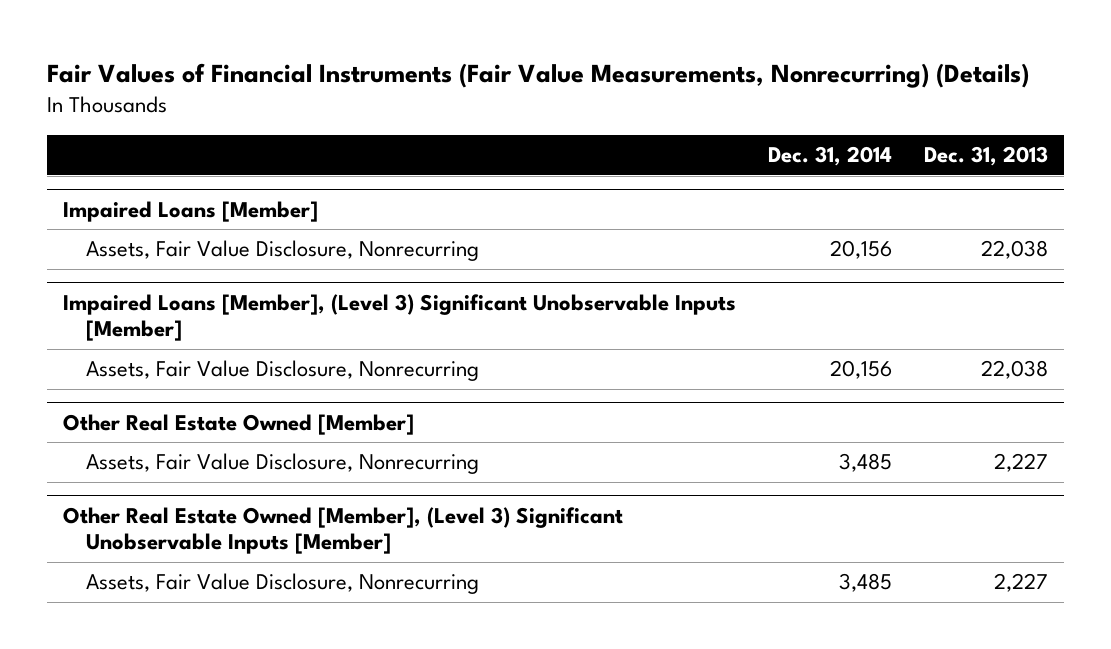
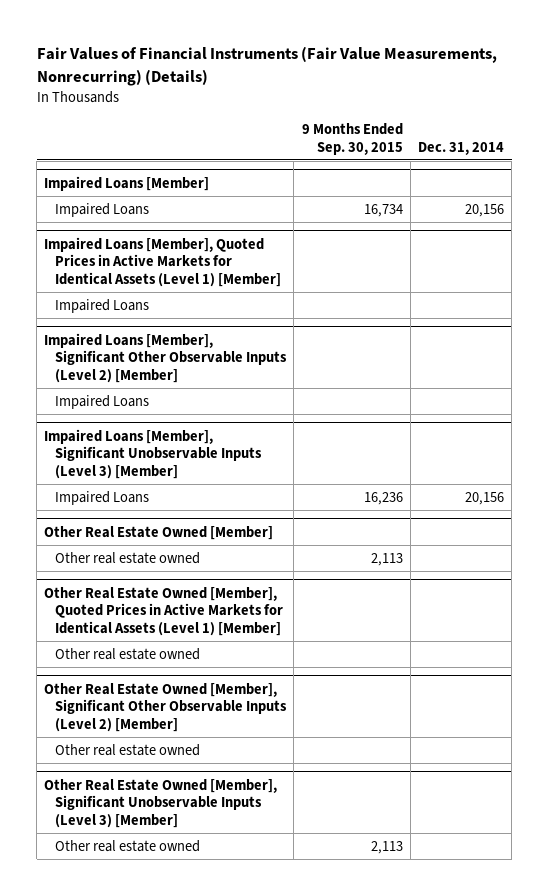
[923,146,1048,167] Dec. 31, 2013 -> none
none -> [301,122,403,155] 9 Months Ended Sep. 30, 2015
[86,240,480,262] Assets, Fair Value Disclosure, Nonrecurring -> [55,202,150,217] Impaired Loans
none -> [44,236,282,287] Impaired Loans [Member], Quoted Prices in Active Markets for Identical Assets (Level 1) [Member]
none -> [55,298,150,313] Impaired Loans
none -> [44,332,288,383] Impaired Loans [Member], Significant Other Observable Inputs (Level 2) [Member]
none -> [55,394,150,409] Impaired Loans
[63,293,737,342] Impaired Loans [Member], (Level 3) Significant Unobservable Inputs [Member] -> [44,428,263,479] Impaired Loans [Member], Significant Unobservable Inputs (Level 3) [Member]
[86,360,480,382] Assets, Fair Value Disclosure, Nonrecurring -> [55,490,150,505] Impaired Loans
[86,453,480,475] Assets, Fair Value Disclosure, Nonrecurring -> none
[86,573,480,595] Assets, Fair Value Disclosure, Nonrecurring -> none
none -> [55,551,201,564] Other real estate owned
none -> [44,586,284,636] Other Real Estate Owned [Member], Quoted Prices in Active Markets for Identical Assets (Level 1) [Member]
none -> [55,647,201,660] Other real estate owned
none -> [44,682,288,732] Other Real Estate Owned [Member], Significant Other Observable Inputs (Level 2) [Member]
none -> [55,743,201,756] Other real estate owned
[63,506,624,555] Other Real Estate Owned [Member], (Level 3) Significant Unobservable Inputs [Member] -> [44,778,278,828] Other Real Estate Owned [Member], Significant Unobservable Inputs (Level 3) [Member]
none -> [55,839,201,852] Other real estate owned

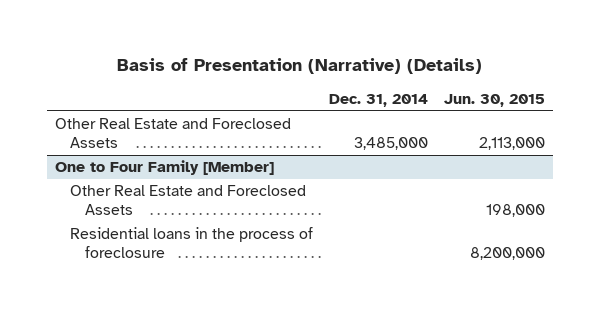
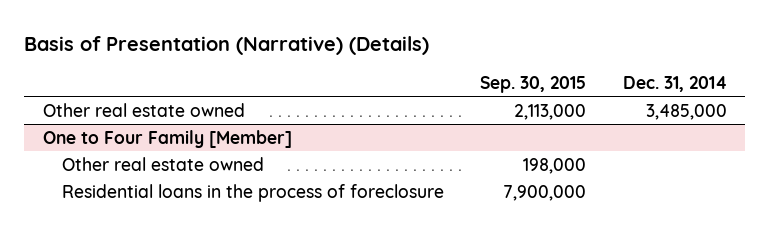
[443,94,545,108] Jun. 30, 2015 -> none
none -> [480,75,587,93] Sep. 30, 2015
[54,118,291,148] Other Real Estate and Foreclosed Assets -> [42,102,245,117] Other real estate owned
[70,185,307,215] Other Real Estate and Foreclosed Assets -> [61,156,264,171] Other real estate owned

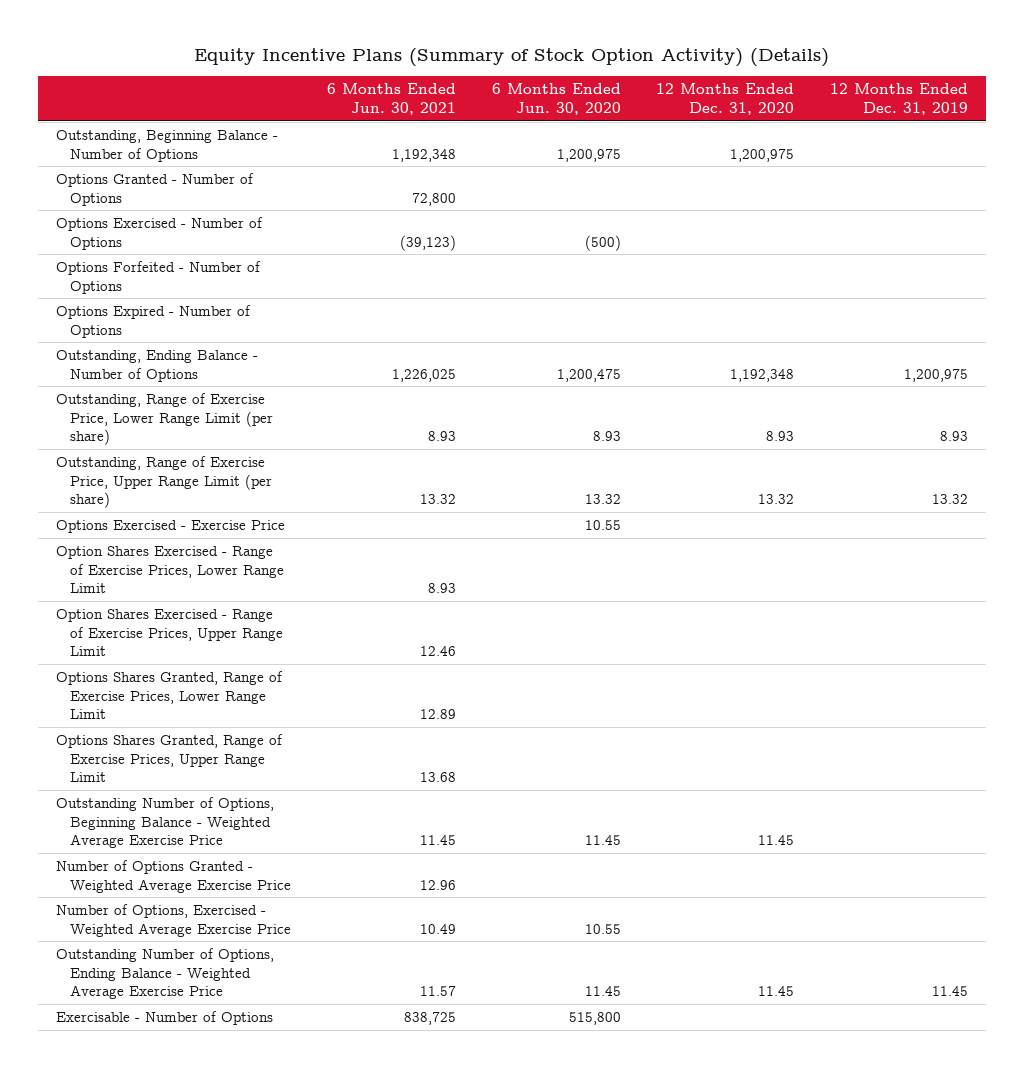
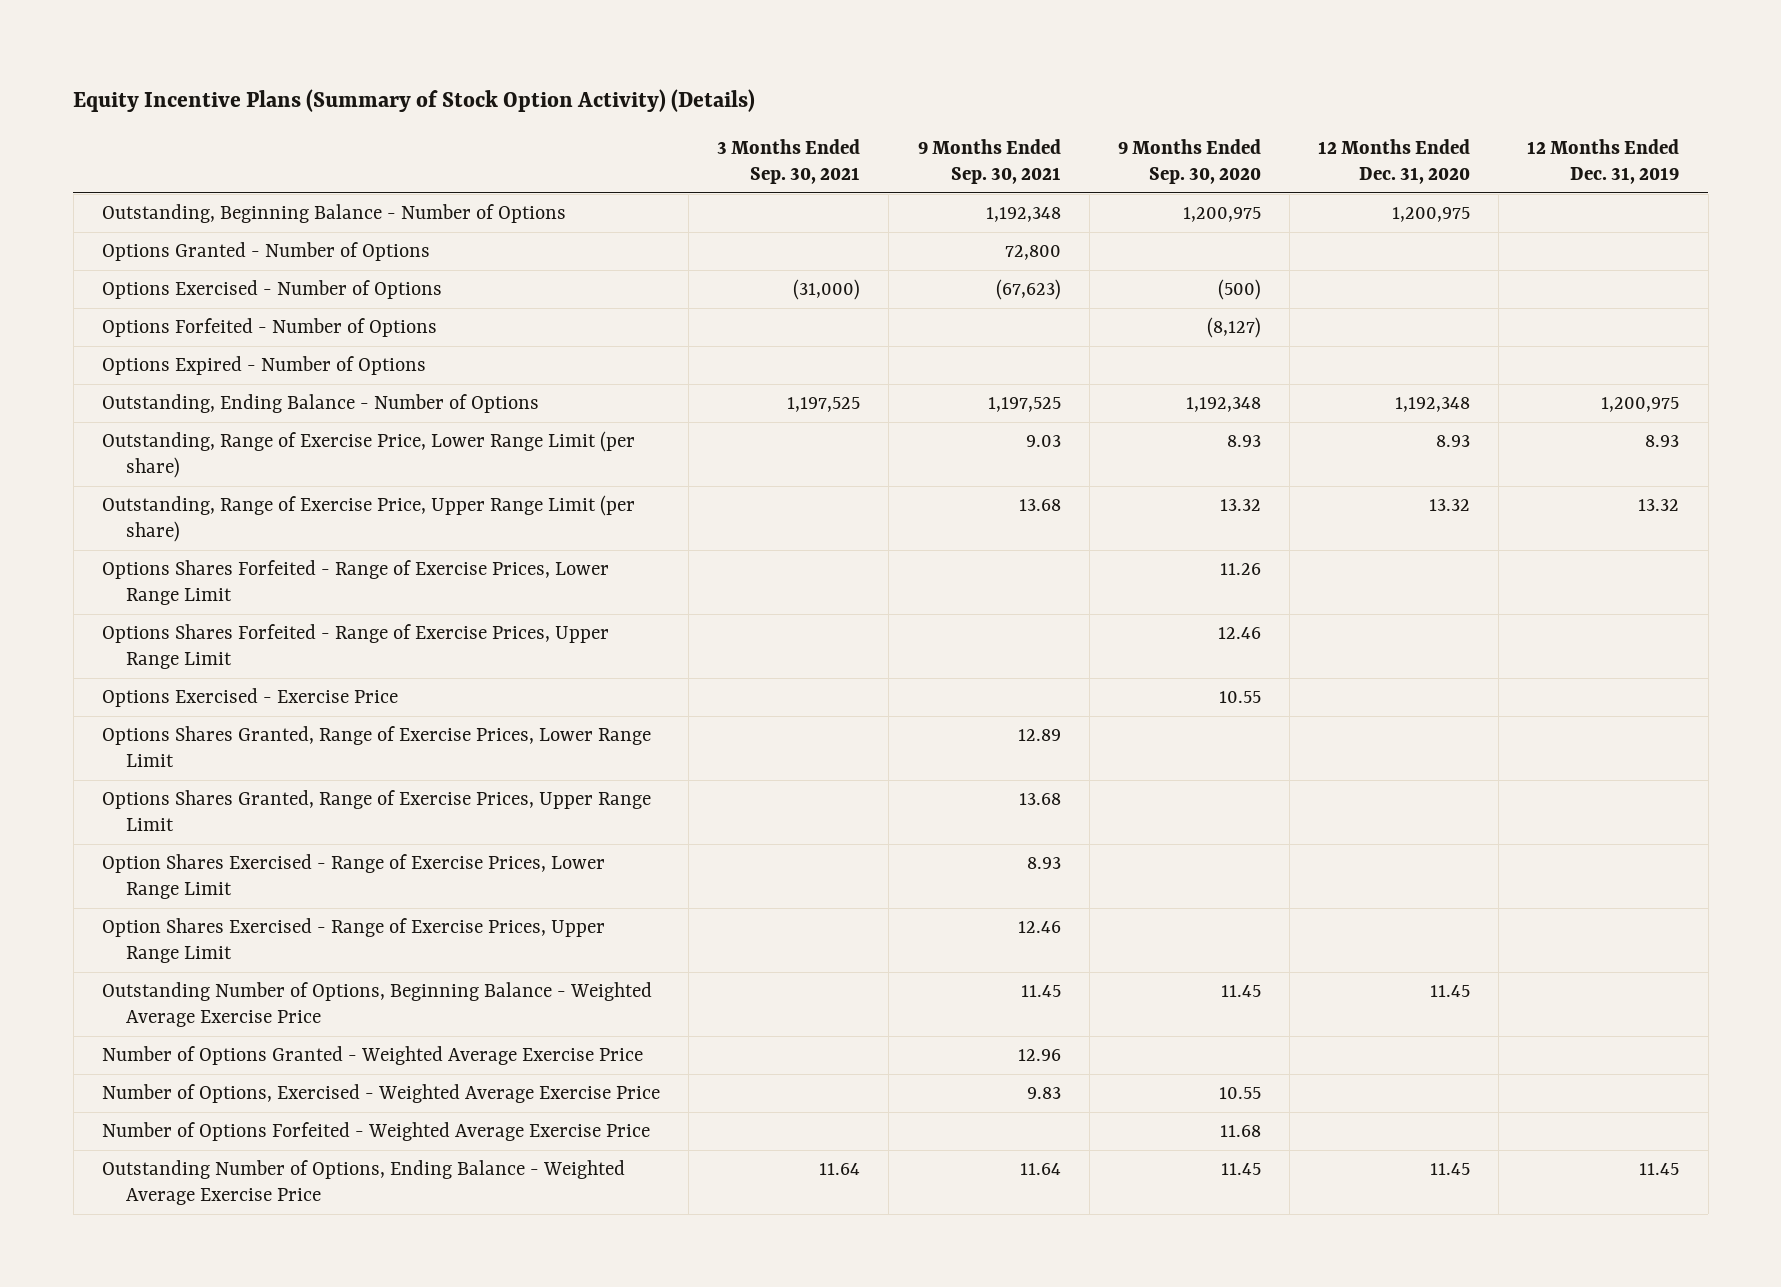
[326,83,456,115] 6 Months Ended Jun. 30, 2021 -> none
[491,83,621,115] 6 Months Ended Jun. 30, 2020 -> none
none -> [717,139,861,185] 3 Months Ended Sep. 30, 2021
none -> [917,139,1061,185] 9 Months Ended Sep. 30, 2021
none -> [1117,139,1261,185] 9 Months Ended Sep. 30, 2020
none -> [101,560,609,605] Options Shares Forfeited - Range of Exercise Prices, Lower Range Limit
none -> [101,624,609,669] Options Shares Forfeited - Range of Exercise Prices, Upper Range Limit
[55,546,285,594] Option Shares Exercised - Range of Exercise Prices, Lower Range Limit -> [101,854,605,899] Option Shares Exercised - Range of Exercise Prices, Lower Range Limit
[55,609,284,657] Option Shares Exercised - Range of Exercise Prices, Upper Range Limit -> [101,918,605,963] Option Shares Exercised - Range of Exercise Prices, Upper Range Limit
none -> [101,1122,650,1142] Number of Options Forfeited - Weighted Average Exercise Price
[55,1011,273,1026] Exercisable - Number of Options -> none

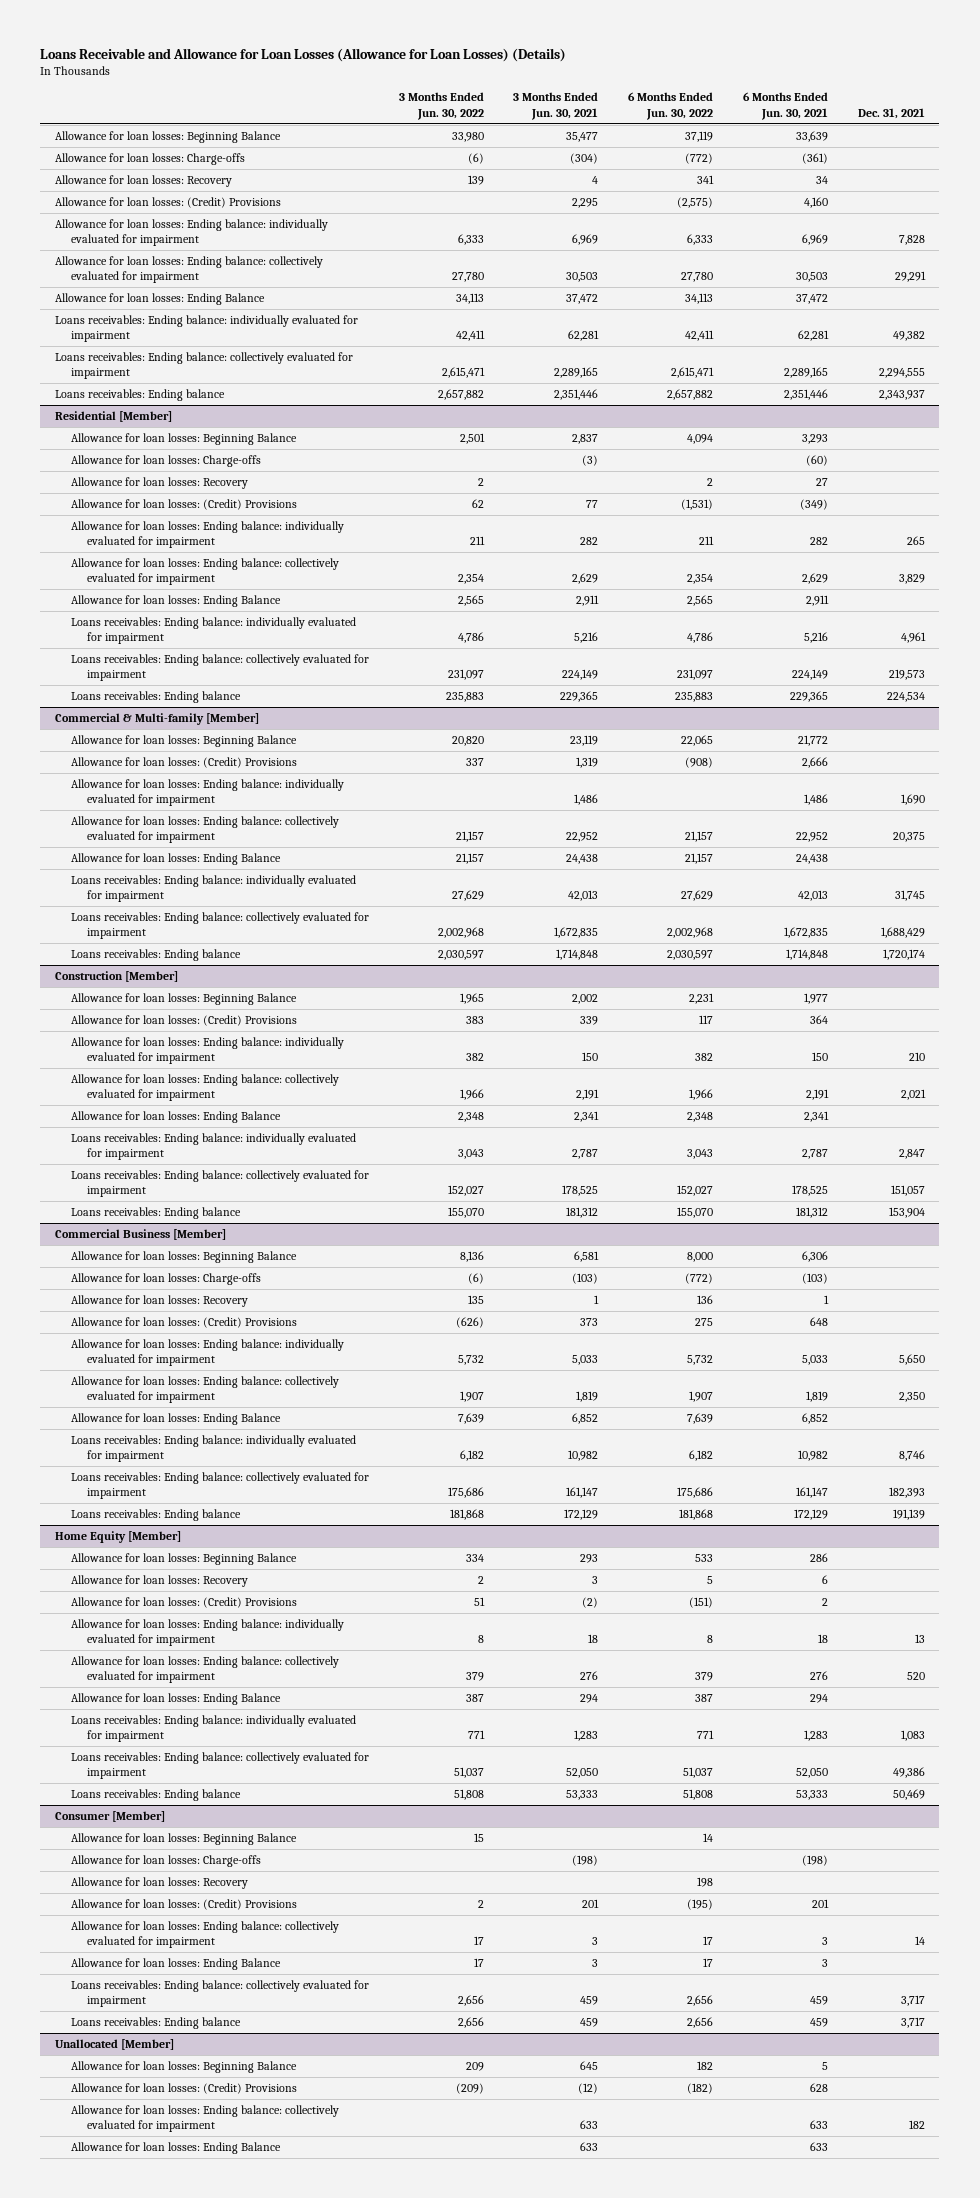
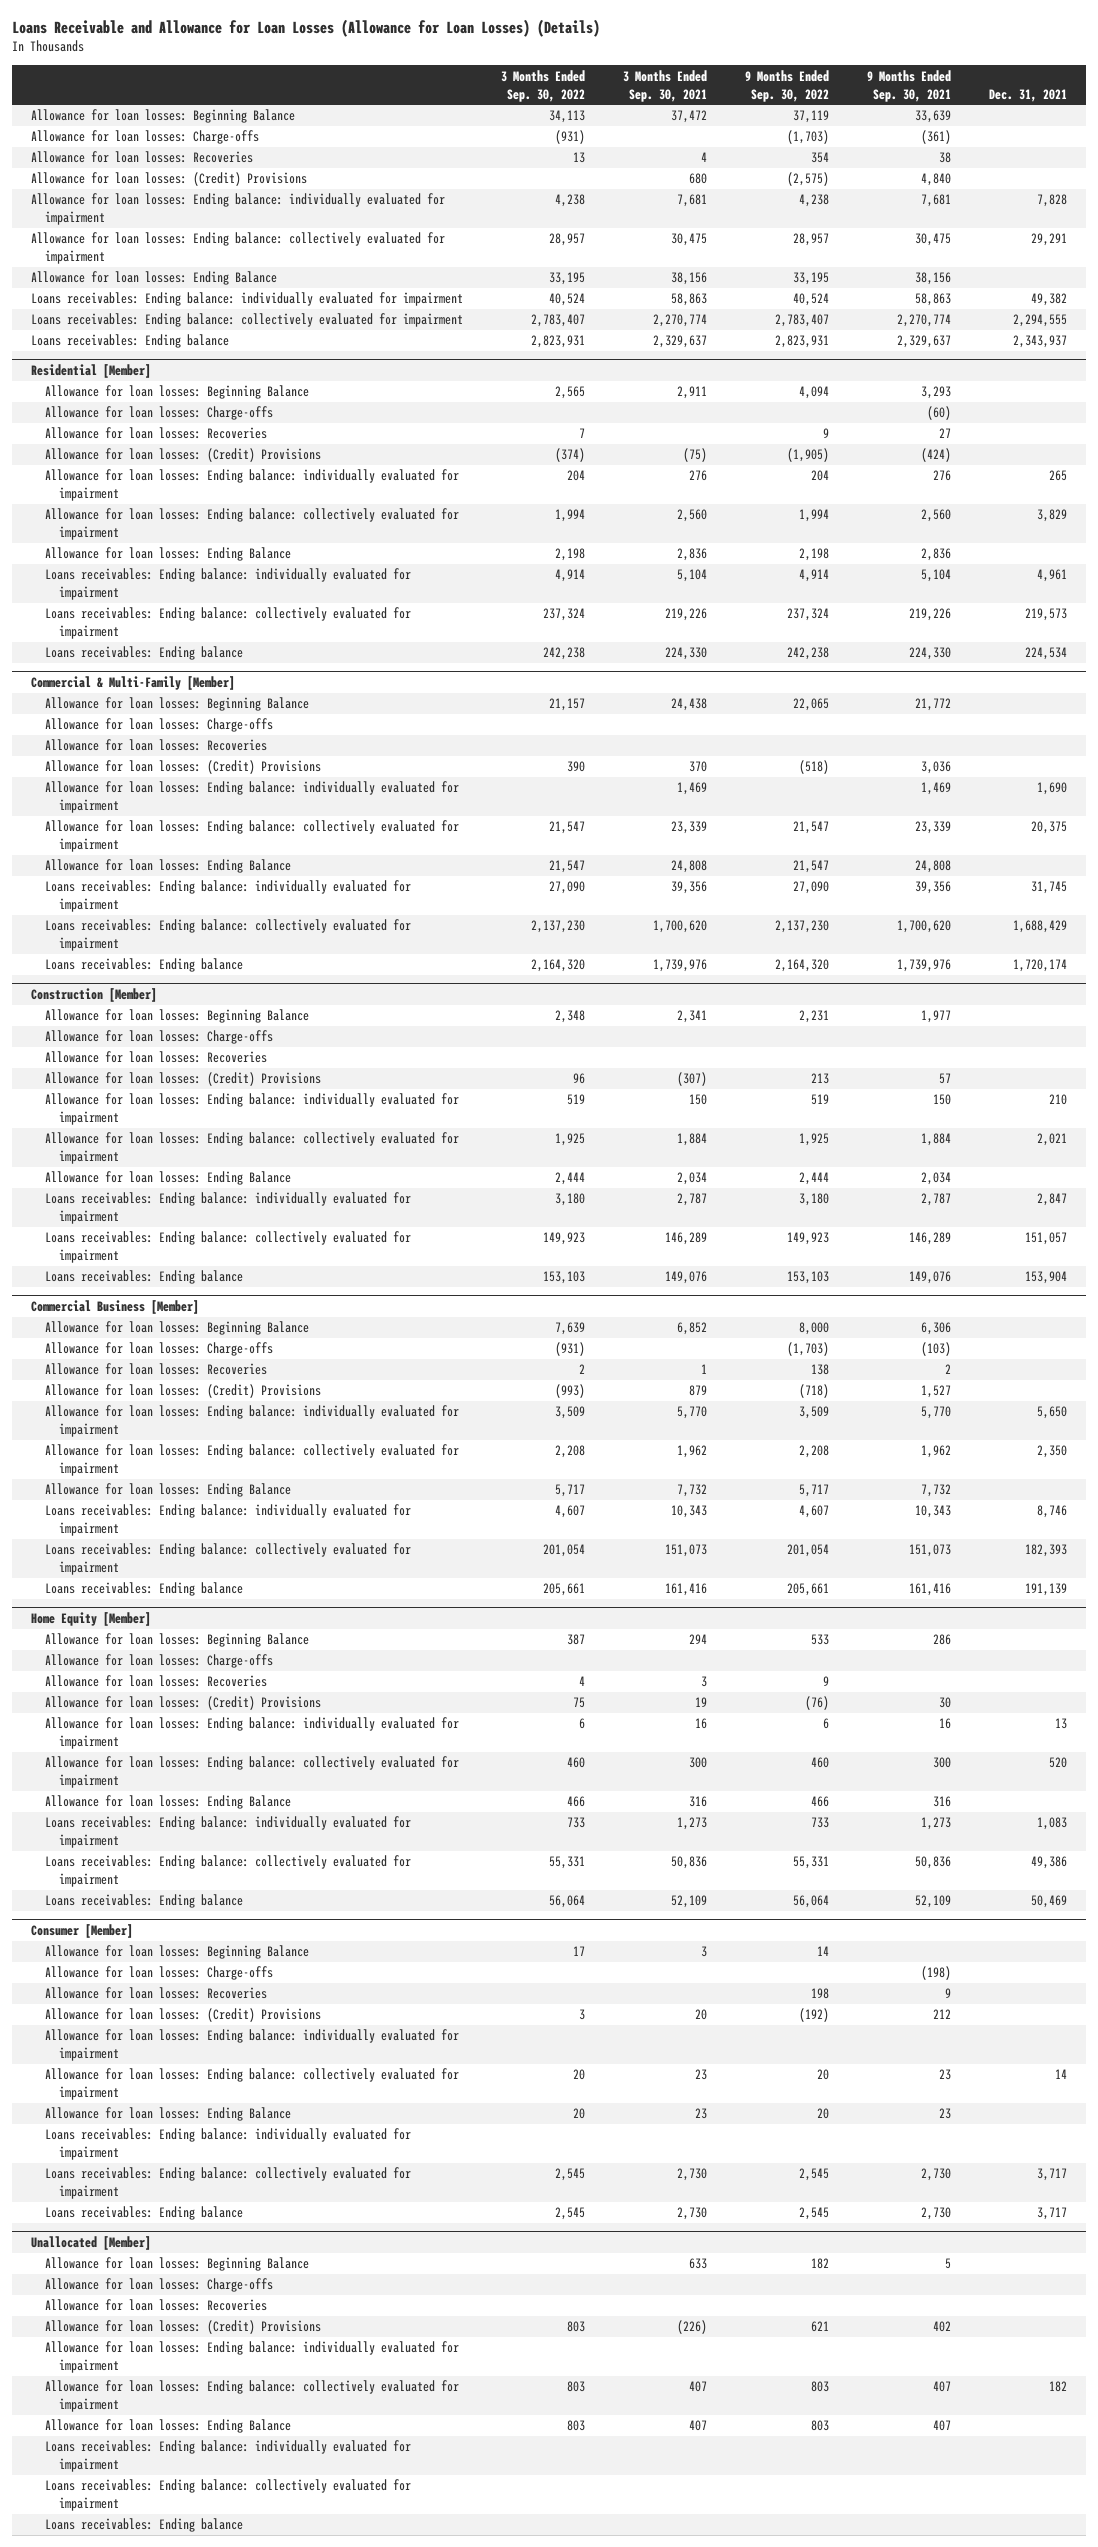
[398,92,484,120] 3 Months Ended Jun. 30, 2022 -> none
[513,92,599,120] 3 Months Ended Jun. 30, 2021 -> none
[628,92,714,120] 6 Months Ended Jun. 30, 2022 -> none
[742,92,828,120] 6 Months Ended Jun. 30, 2021 -> none
none -> [500,69,585,102] 3 Months Ended Sep. 30, 2022
none -> [622,69,707,102] 3 Months Ended Sep. 30, 2021
none -> [744,69,829,102] 9 Months Ended Sep. 30, 2022
none -> [866,69,951,102] 9 Months Ended Sep. 30, 2021
[55,174,233,187] Allowance for loan losses: Recovery -> [30,151,253,164] Allowance for loan losses: Recoveries
[70,476,248,489] Allowance for loan losses: Recovery -> [44,427,267,440] Allowance for loan losses: Recoveries
[55,712,260,725] Commercial & Multi-family [Member] -> [30,676,235,691] Commercial & Multi-Family [Member]
none -> [44,718,273,733] Allowance for loan losses: Charge-offs
none -> [44,739,267,752] Allowance for loan losses: Recoveries
none -> [44,1030,273,1045] Allowance for loan losses: Charge-offs
none -> [44,1051,267,1064] Allowance for loan losses: Recoveries
[70,1294,248,1307] Allowance for loan losses: Recovery -> [44,1363,267,1376] Allowance for loan losses: Recoveries
none -> [44,1654,273,1669] Allowance for loan losses: Charge-offs
[70,1574,248,1587] Allowance for loan losses: Recovery -> [44,1675,267,1688] Allowance for loan losses: Recoveries
[70,1876,248,1889] Allowance for loan losses: Recovery -> [44,1987,267,2000] Allowance for loan losses: Recoveries
none -> [44,2029,459,2062] Allowance for loan losses: Ending balance: individually evaluated for impairment
none -> [44,2128,411,2161] Loans receivables: Ending balance: individually evaluated for impairment
none -> [44,2278,273,2293] Allowance for loan losses: Charge-offs
none -> [44,2299,267,2312] Allowance for loan losses: Recoveries
none -> [44,2341,459,2374] Allowance for loan losses: Ending balance: individually evaluated for impairment
none -> [44,2440,411,2473] Loans receivables: Ending balance: individually evaluated for impairment
none -> [44,2479,411,2512] Loans receivables: Ending balance: collectively evaluated for impairment
none -> [44,2518,243,2533] Loans receivables: Ending balance

